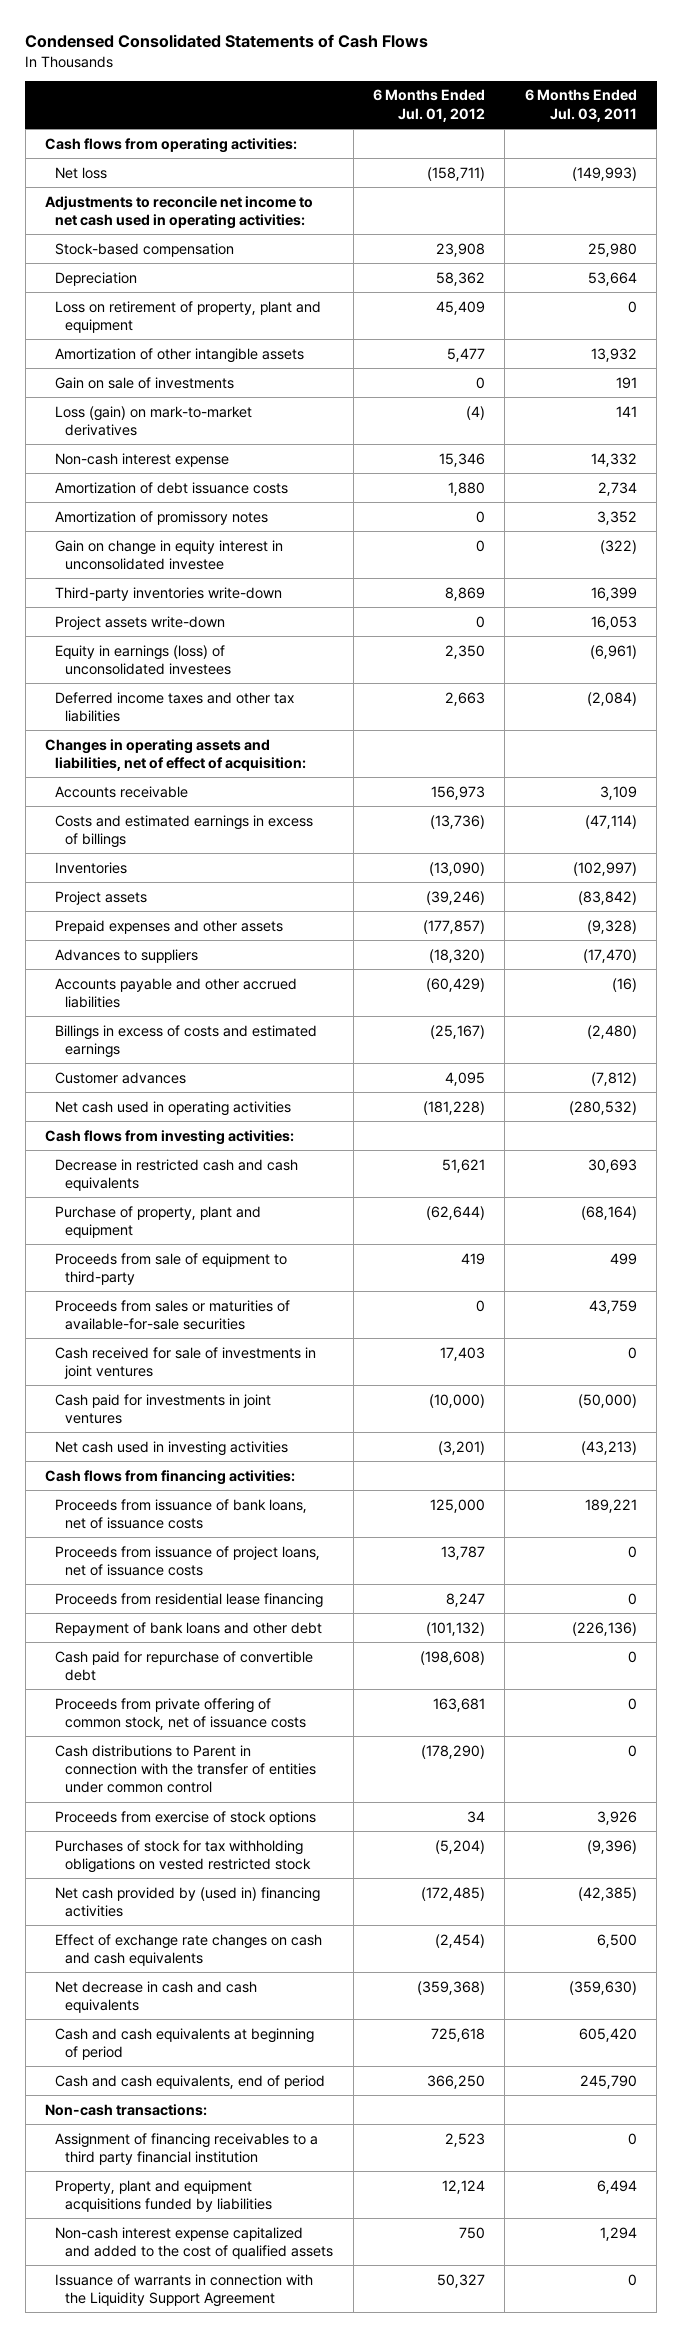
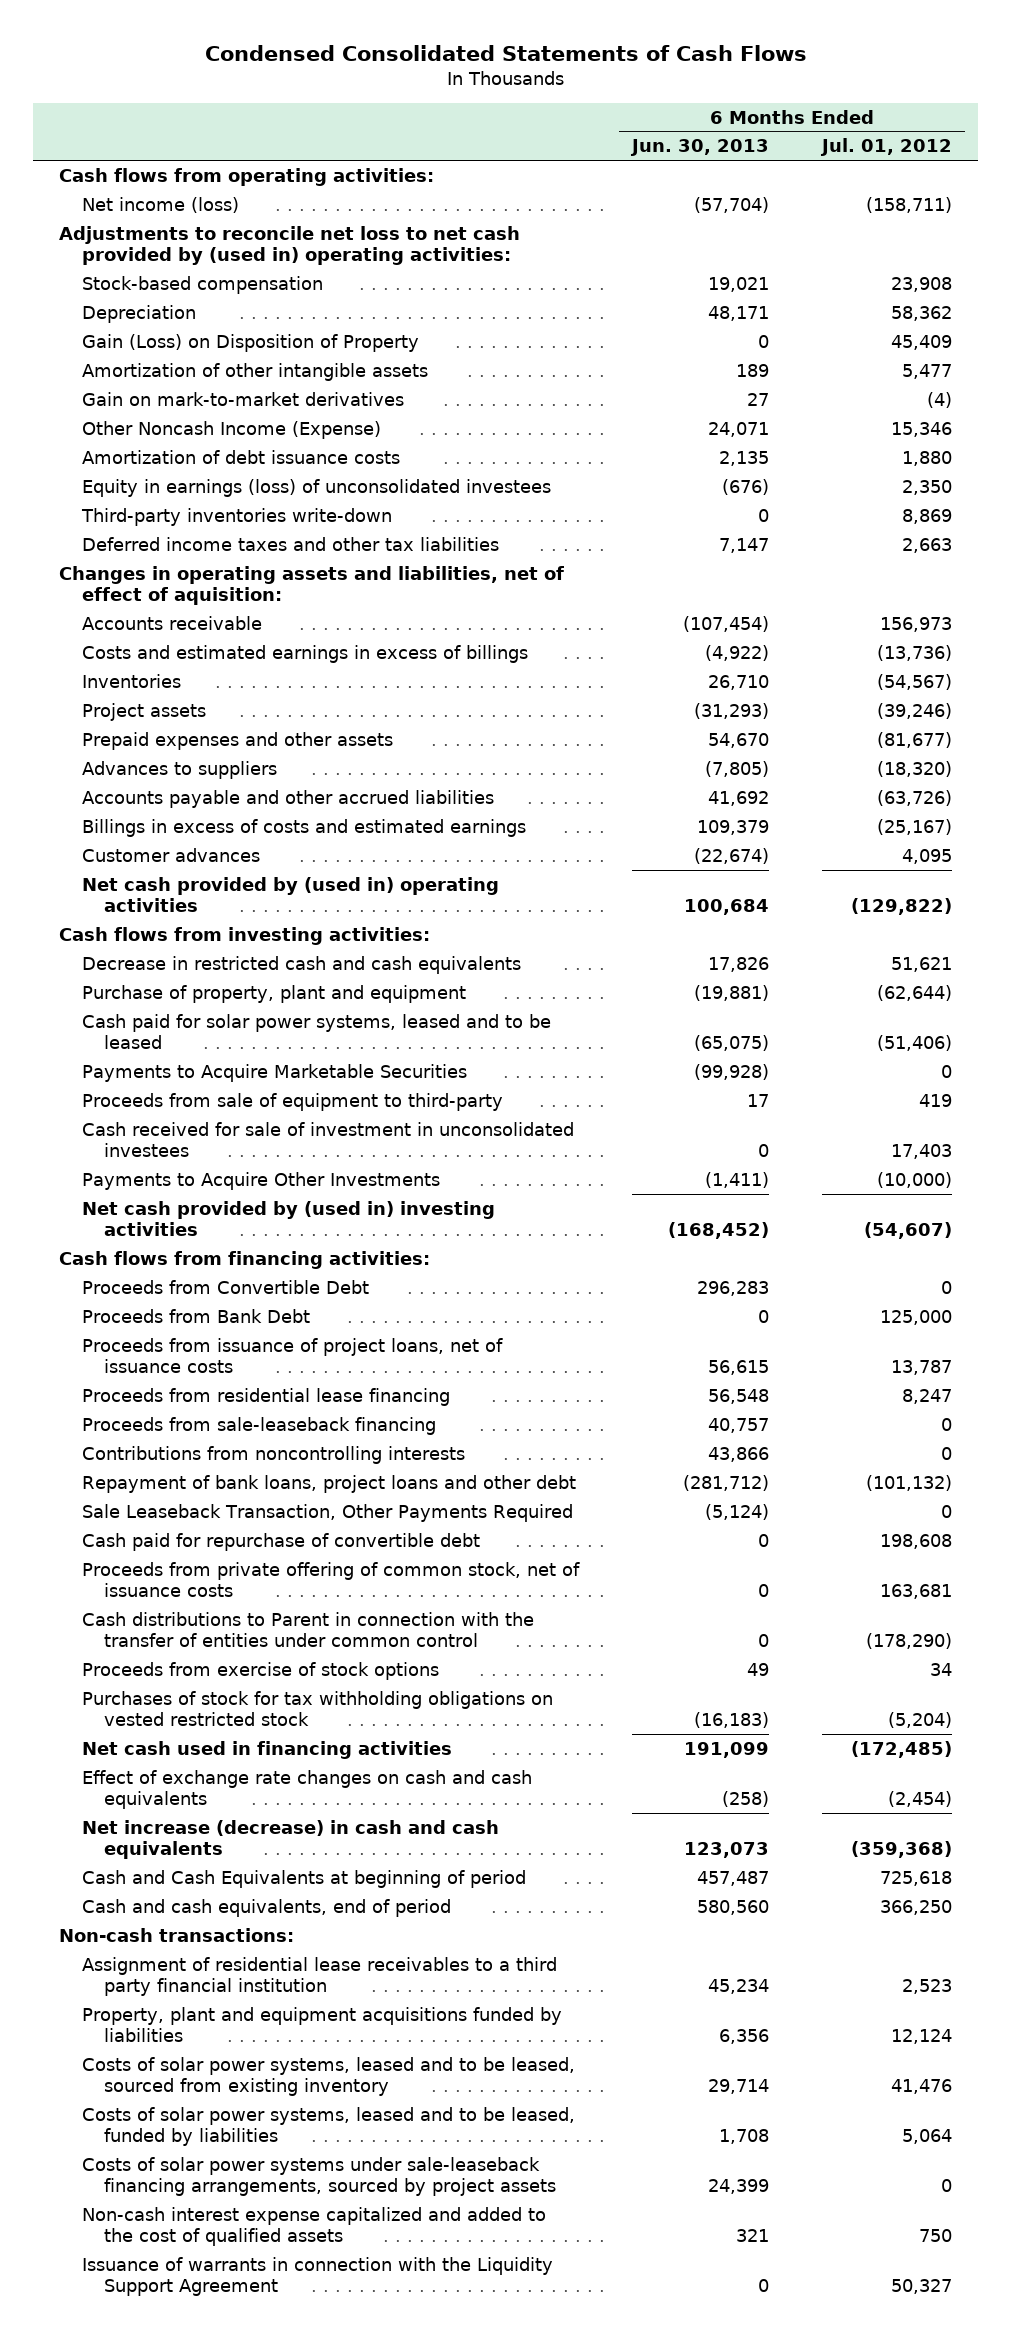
[524,89,637,122] 6 Months Ended Jul. 03, 2011 -> none
none -> [629,139,769,157] Jun. 30, 2013
[55,166,108,179] Net loss -> [81,196,239,213] Net income (loss)
[44,195,313,229] Adjustments to reconcile net income to net cash used in operating activities: -> [59,225,521,266] Adjustments to reconcile net loss to net cash provided by (used in) operating activities:
[55,300,322,333] Loss on retirement of property, plant and equipment -> [81,333,419,352] Gain (Loss) on Disposition of Property
[55,376,235,389] Gain on sale of investments -> none
[55,405,253,436] Loss (gain) on mark-to-market derivatives -> [81,391,404,406] Gain on mark-to-market derivatives
[55,452,230,467] Non-cash interest expense -> [81,420,381,439] Other Noncash Income (Expense)
[55,510,269,525] Amortization of promissory notes -> none
[55,539,284,570] Gain on change in equity interest in unconsolidated investee -> none
[55,615,226,630] Project assets write-down -> none
[55,586,283,601] Third-party inventories write-down -> [80,507,392,526] Third-party inventories write-down
[44,738,307,771] Changes in operating assets and liabilities, net of effect of acquisition: -> [59,565,565,606] Changes in operating assets and liabilities, net of effect of aquisition:
[429,861,486,876] (13,090) -> [876,673,952,690] (54,567)
[423,919,486,934] (177,857) -> [876,731,952,748] (81,677)
[426,977,486,992] (60,429) -> [876,789,952,806] (63,726)
[55,1100,292,1116] Net cash used in operating activities -> [81,876,499,913] Net cash provided by (used in) operating activities
[423,1100,486,1115] (181,228) -> [850,898,952,916] (129,822)
none -> [81,1013,551,1050] Cash paid for solar power systems, leased and to be leased
none -> [81,1063,467,1082] Payments to Acquire Marketable Securities
[55,1299,291,1330] Proceeds from sales or maturities of available-for-sale securities -> none
[55,1346,317,1379] Cash received for sale of investments in joint ventures -> [81,1121,574,1158] Cash received for sale of investment in unconsolidated investees
[55,1393,272,1424] Cash paid for investments in joint ventures -> [81,1171,440,1190] Payments to Acquire Other Investments
[55,1440,289,1456] Net cash used in investing activities -> [81,1200,495,1237] Net cash provided by (used in) investing activities
[438,1440,486,1455] (3,201) -> [863,1222,952,1240] (54,607)
none -> [81,1279,369,1294] Proceeds from Convertible Debt
[55,1498,308,1529] Proceeds from issuance of bank loans, net of issuance costs -> [81,1308,310,1323] Proceeds from Bank Debt
none -> [81,1416,436,1435] Proceeds from sale-leaseback financing
none -> [81,1445,465,1464] Contributions from noncontrolling interests
[55,1621,323,1636] Repayment of bank loans and other debt -> [81,1474,576,1493] Repayment of bank loans, project loans and other debt
none -> [81,1503,573,1522] Sale Leaseback Transaction, Other Payments Required
[420,1650,486,1665] (198,608) -> [879,1533,952,1549] 198,608
[55,1886,321,1917] Net cash provided by (used in) financing activities -> [81,1740,452,1759] Net cash used in financing activities
[55,1980,258,2013] Net decrease in cash and cash equivalents -> [81,1819,499,1860] Net increase (decrease) in cash and cash equivalents
[55,2027,315,2060] Cash and cash equivalents at beginning of period -> [81,1869,526,1888] Cash and Cash Equivalents at beginning of period
[55,2132,319,2165] Assignment of financing receivables to a third party financial institution -> [81,1956,557,1997] Assignment of residential lease receivables to a third party financial institution
none -> [81,2056,575,2097] Costs of solar power systems, leased and to be leased, sourced from existing inventory
none -> [81,2106,575,2147] Costs of solar power systems, leased and to be leased, funded by liabilities
none -> [81,2156,557,2197] Costs of solar power systems under sale-leaseback financing arrangements, sourced by project assets

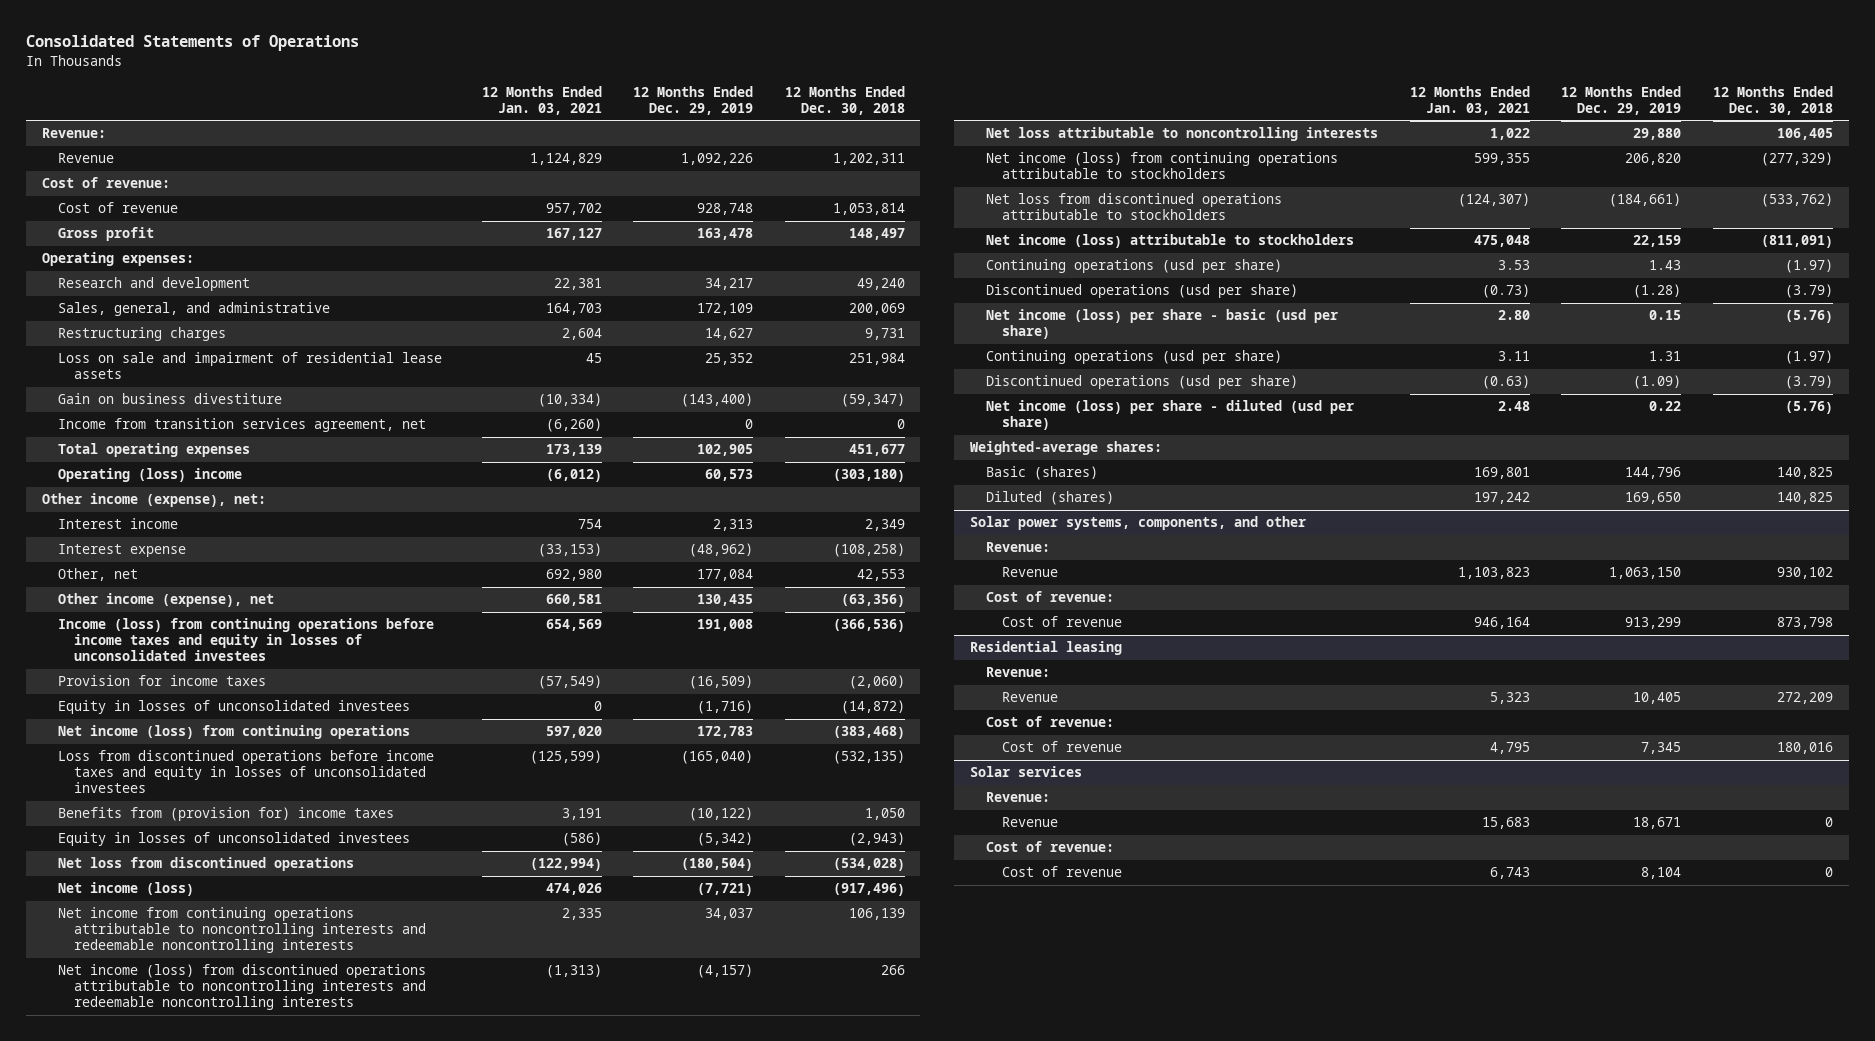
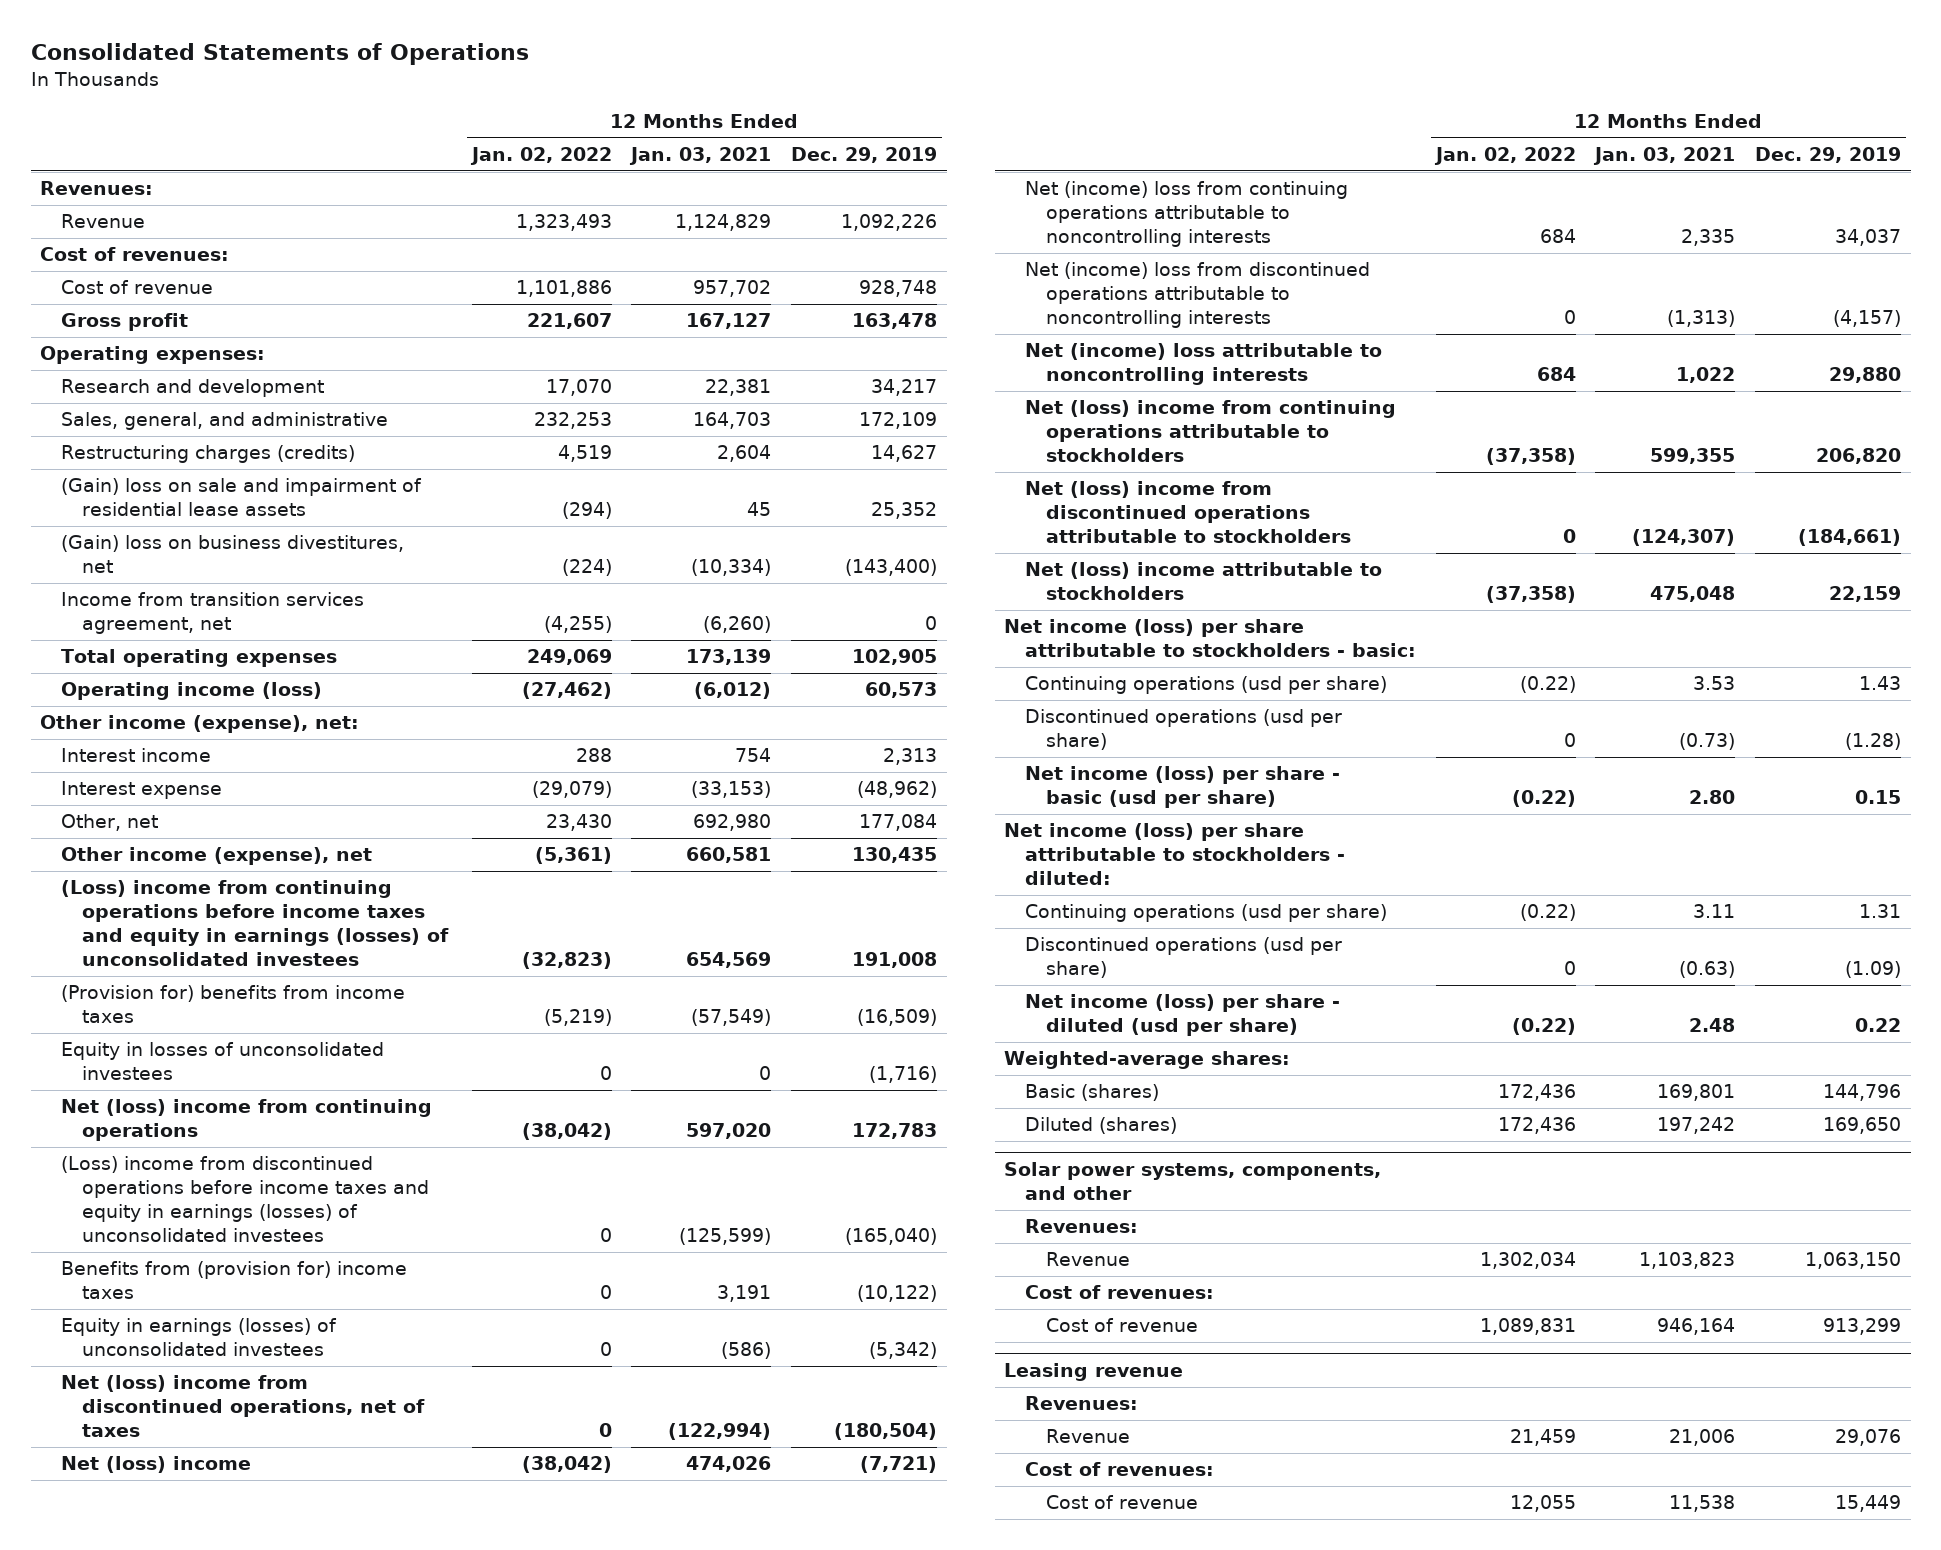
[784,85,905,115] 12 Months Ended Dec. 30, 2018 -> none
none -> [469,147,612,166] Jan. 02, 2022
[42,128,107,139] Revenue: -> [40,181,154,196] Revenues:
[42,177,171,189] Cost of revenue: -> [40,247,230,262] Cost of revenues:
[58,327,227,342] Restructuring charges -> [61,445,356,464] Restructuring charges (credits)
[58,352,443,380] Loss on sale and impairment of residential lease assets -> [61,478,423,517] (Gain) loss on sale and impairment of residential lease assets
[58,393,283,405] Gain on business divestiture -> [61,535,405,574] (Gain) loss on business divestitures, net
[58,468,243,483] Operating (loss) income -> [61,682,323,701] Operating income (loss)
[58,618,435,662] Income (loss) from continuing operations before income taxes and equity in losses of unconsolidated investees -> [61,880,449,967] (Loss) income from continuing operations before income taxes and equity in earnings (losses) of unconsolidated investees
[58,675,267,687] Provision for income taxes -> [61,985,406,1024] (Provision for) benefits from income taxes
[58,725,411,740] Net income (loss) from continuing operations -> [61,1099,433,1142] Net (loss) income from continuing operations
[58,750,435,794] Loss from discontinued operations before income taxes and equity in losses of unconsolidated investees -> [61,1156,429,1243] (Loss) income from discontinued operations before income taxes and equity in earnings (losses) of unconsolidated investees
[58,832,411,847] Equity in losses of unconsolidated investees -> [61,1318,338,1357] Equity in earnings (losses) of unconsolidated investees
[58,857,355,872] Net loss from discontinued operations -> [61,1375,425,1438] Net (loss) income from discontinued operations, net of taxes
[58,882,195,897] Net income (loss) -> [61,1456,252,1474] Net (loss) income
[58,907,427,954] Net income from continuing operations attributable to noncontrolling interests and redeemable noncontrolling interests -> [1025,181,1349,248] Net (income) loss from continuing operations attributable to noncontrolling interests
[58,964,427,1011] Net income (loss) from discontinued operations attributable to noncontrolling interests and redeemable noncontrolling interests -> [1025,262,1371,329] Net (income) loss from discontinued operations attributable to noncontrolling interests
[986,127,1379,142] Net loss attributable to noncontrolling interests -> [1025,343,1383,386] Net (income) loss attributable to noncontrolling interests
[986,152,1339,180] Net income (loss) from continuing operations attributable to stockholders -> [1025,400,1397,463] Net (loss) income from continuing operations attributable to stockholders
[986,193,1283,221] Net loss from discontinued operations attributable to stockholders -> [1025,481,1351,544] Net (loss) income from discontinued operations attributable to stockholders
[986,234,1355,249] Net income (loss) attributable to stockholders -> [1025,562,1383,601] Net (loss) income attributable to stockholders
none -> [1004,619,1417,658] Net income (loss) per share attributable to stockholders - basic:
none -> [1004,823,1346,886] Net income (loss) per share attributable to stockholders - diluted:
[986,542,1051,553] Revenue: -> [1025,1219,1139,1234] Revenues:
[986,591,1115,603] Cost of revenue: -> [1025,1285,1215,1300] Cost of revenues:
[970,641,1123,656] Residential leasing -> none
[970,766,1083,778] Solar services -> none
[986,792,1051,803] Revenue: -> none
[1002,817,1059,828] Revenue -> none
[986,841,1115,853] Cost of revenue: -> none
[1002,866,1123,878] Cost of revenue -> none
none -> [1004,1363,1184,1382] Leasing revenue
[986,667,1051,678] Revenue: -> [1025,1396,1139,1411] Revenues:
[1489,692,1530,705] 5,323 -> [1669,1429,1736,1447] 21,006
[1633,692,1682,705] 10,405 -> [1834,1429,1901,1447] 29,076
[986,716,1115,728] Cost of revenue: -> [1025,1462,1215,1477] Cost of revenues:
[1489,742,1530,755] 4,795 -> [1669,1495,1736,1513] 11,538
[1641,742,1682,755] 7,345 -> [1834,1495,1901,1513] 15,449

